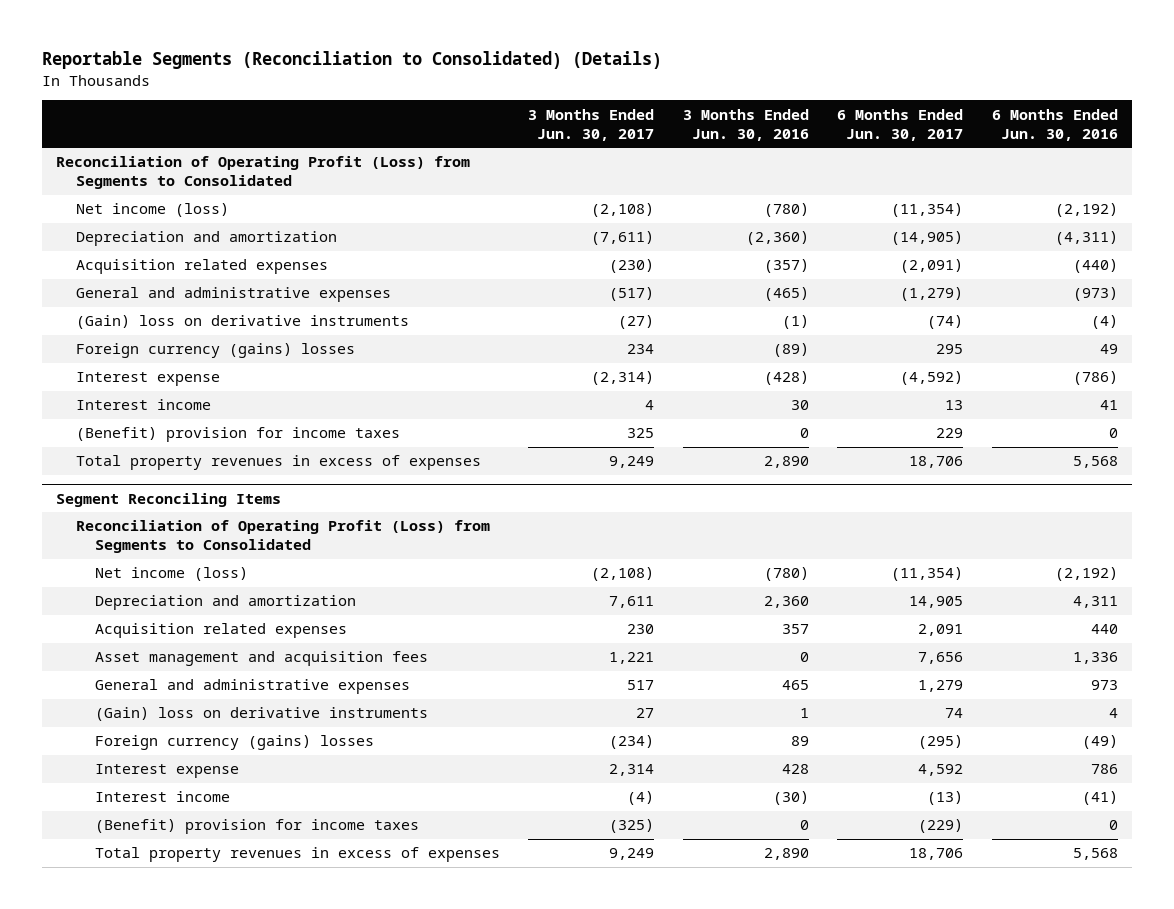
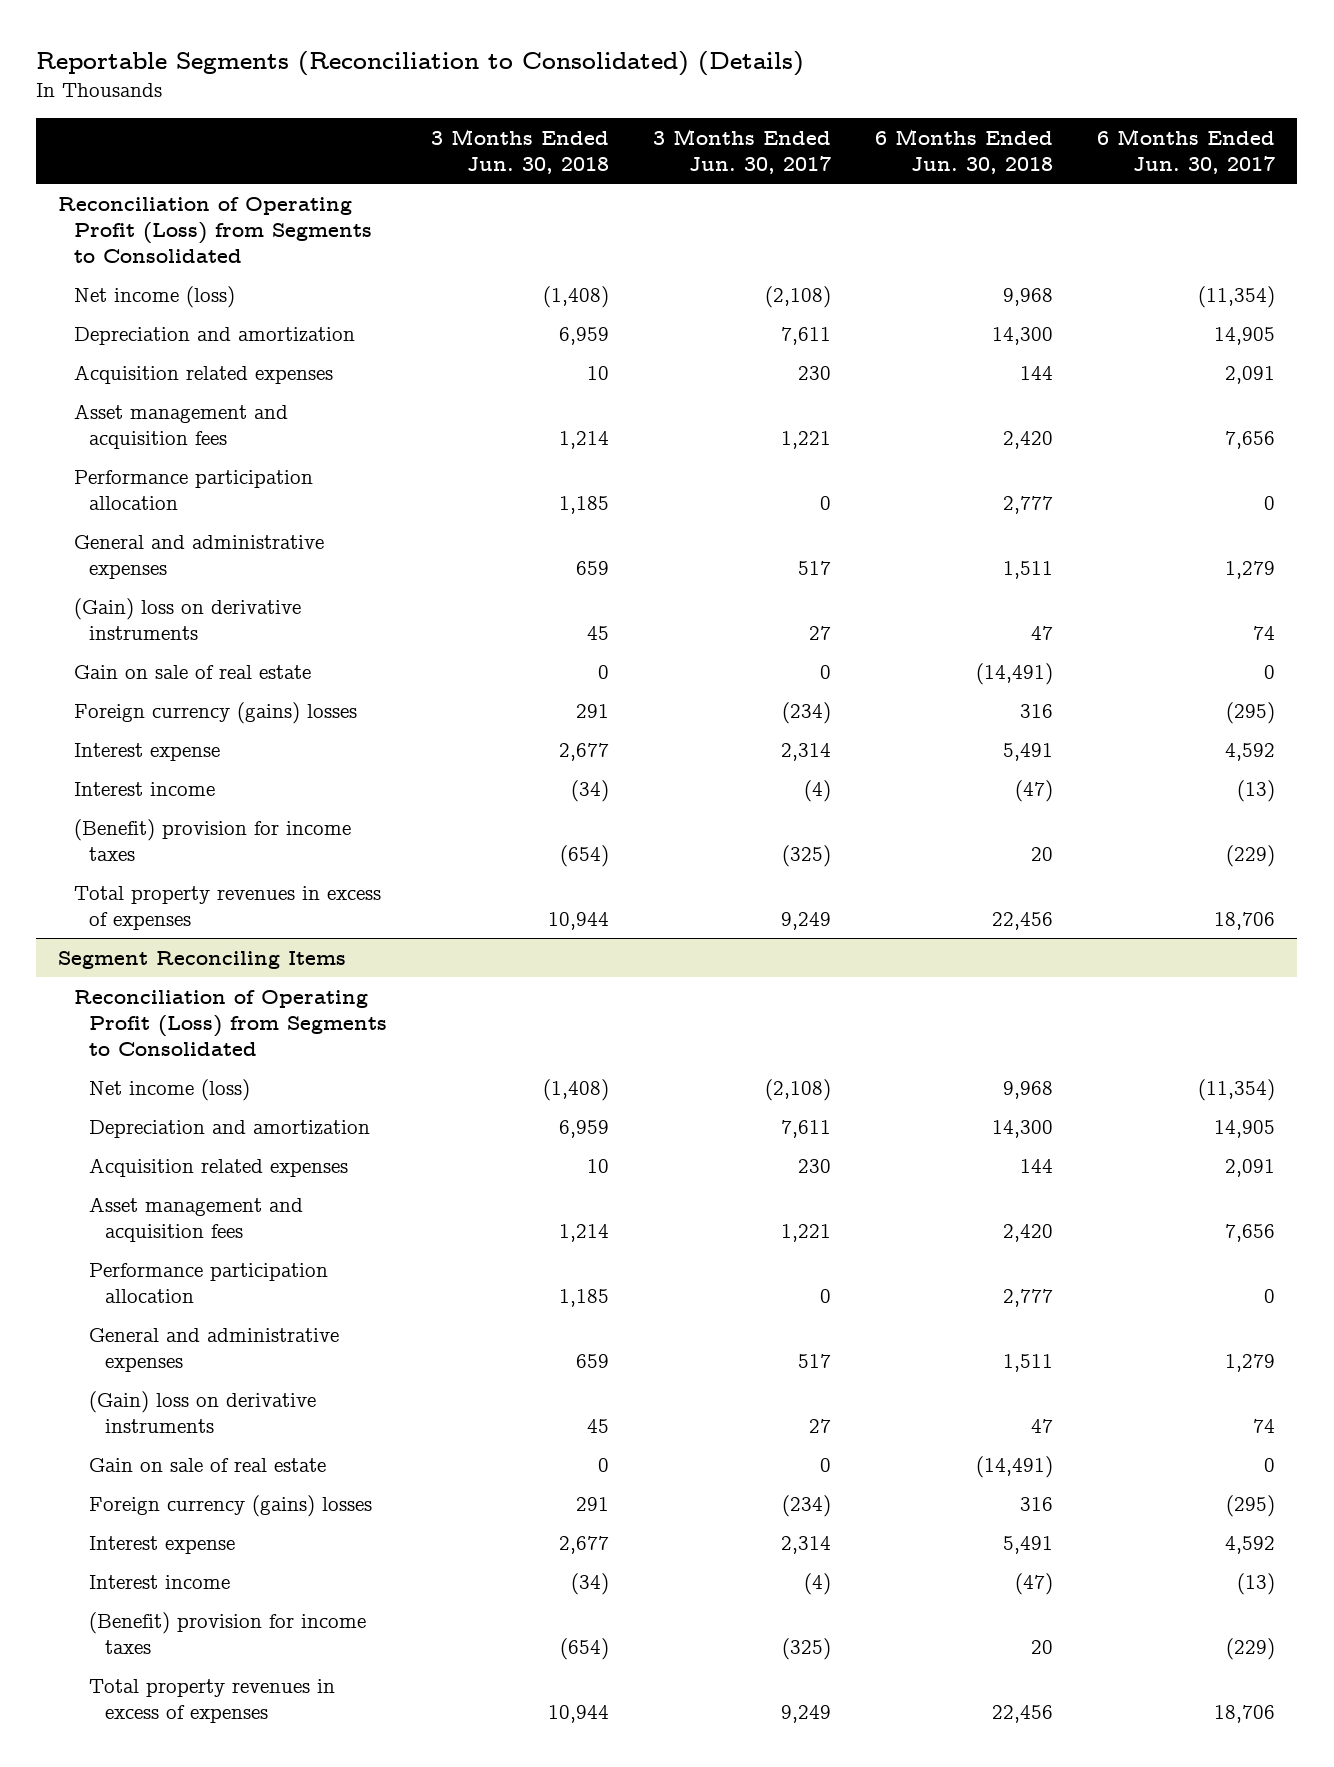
[682,108,809,141] 3 Months Ended Jun. 30, 2016 -> none
[991,108,1118,141] 6 Months Ended Jun. 30, 2016 -> none
none -> [431,129,610,175] 3 Months Ended Jun. 30, 2018
none -> [875,129,1054,175] 6 Months Ended Jun. 30, 2018
[591,231,655,246] (7,611) -> [781,326,832,345] 7,611
[891,231,964,246] (14,905) -> [1214,326,1276,345] 14,905
[609,259,655,274] (230) -> [798,365,832,380] 230
[900,259,964,274] (2,091) -> [1225,365,1276,384] 2,091
none -> [73,403,288,449] Asset management and acquisition fees
none -> [73,469,313,510] Performance participation allocation
[609,287,655,302] (517) -> [798,560,832,575] 517
[900,287,964,302] (1,279) -> [1225,560,1276,579] 1,279
[618,315,655,330] (27) -> [809,625,832,640] 27
[927,315,964,330] (74) -> [1253,625,1276,640] 74
none -> [73,664,311,679] Gain on sale of real estate
[627,344,655,355] 234 -> [782,701,832,724] (234)
[936,344,964,355] 295 -> [1226,701,1276,724] (295)
[591,371,655,386] (2,314) -> [781,742,832,761] 2,314
[900,371,964,386] (4,592) -> [1225,742,1276,761] 4,592
[645,400,655,411] 4 -> [804,779,832,802] (4)
[945,400,964,411] 13 -> [1237,779,1276,802] (13)
[627,428,655,439] 325 -> [782,844,832,867] (325)
[936,428,964,439] 229 -> [1226,844,1276,867] (229)
none -> [89,1262,329,1303] Performance participation allocation
none -> [89,1457,327,1472] Gain on sale of real estate

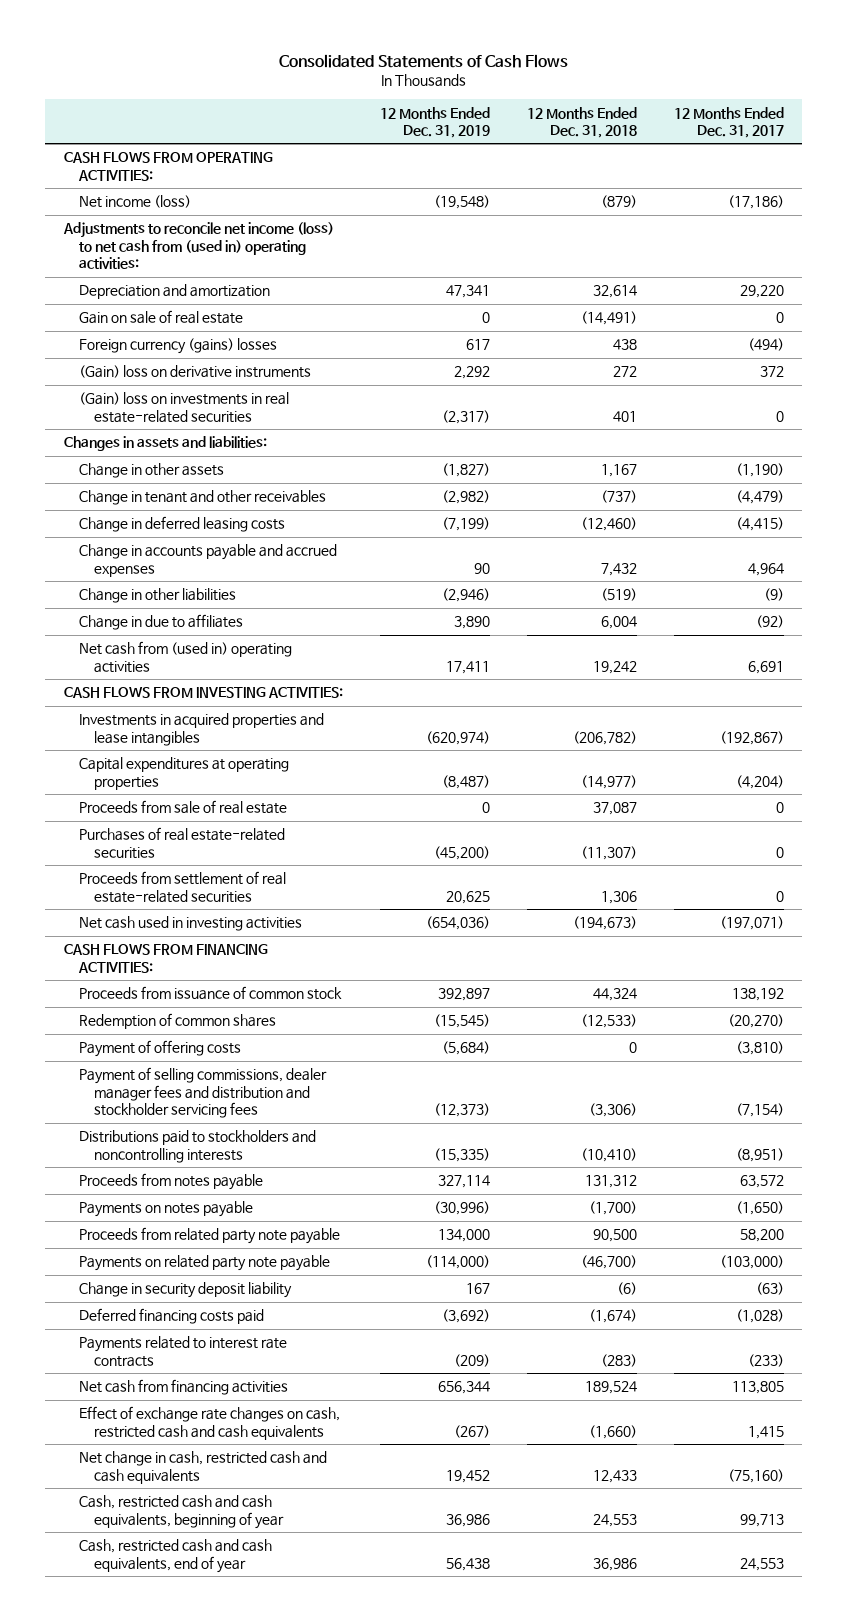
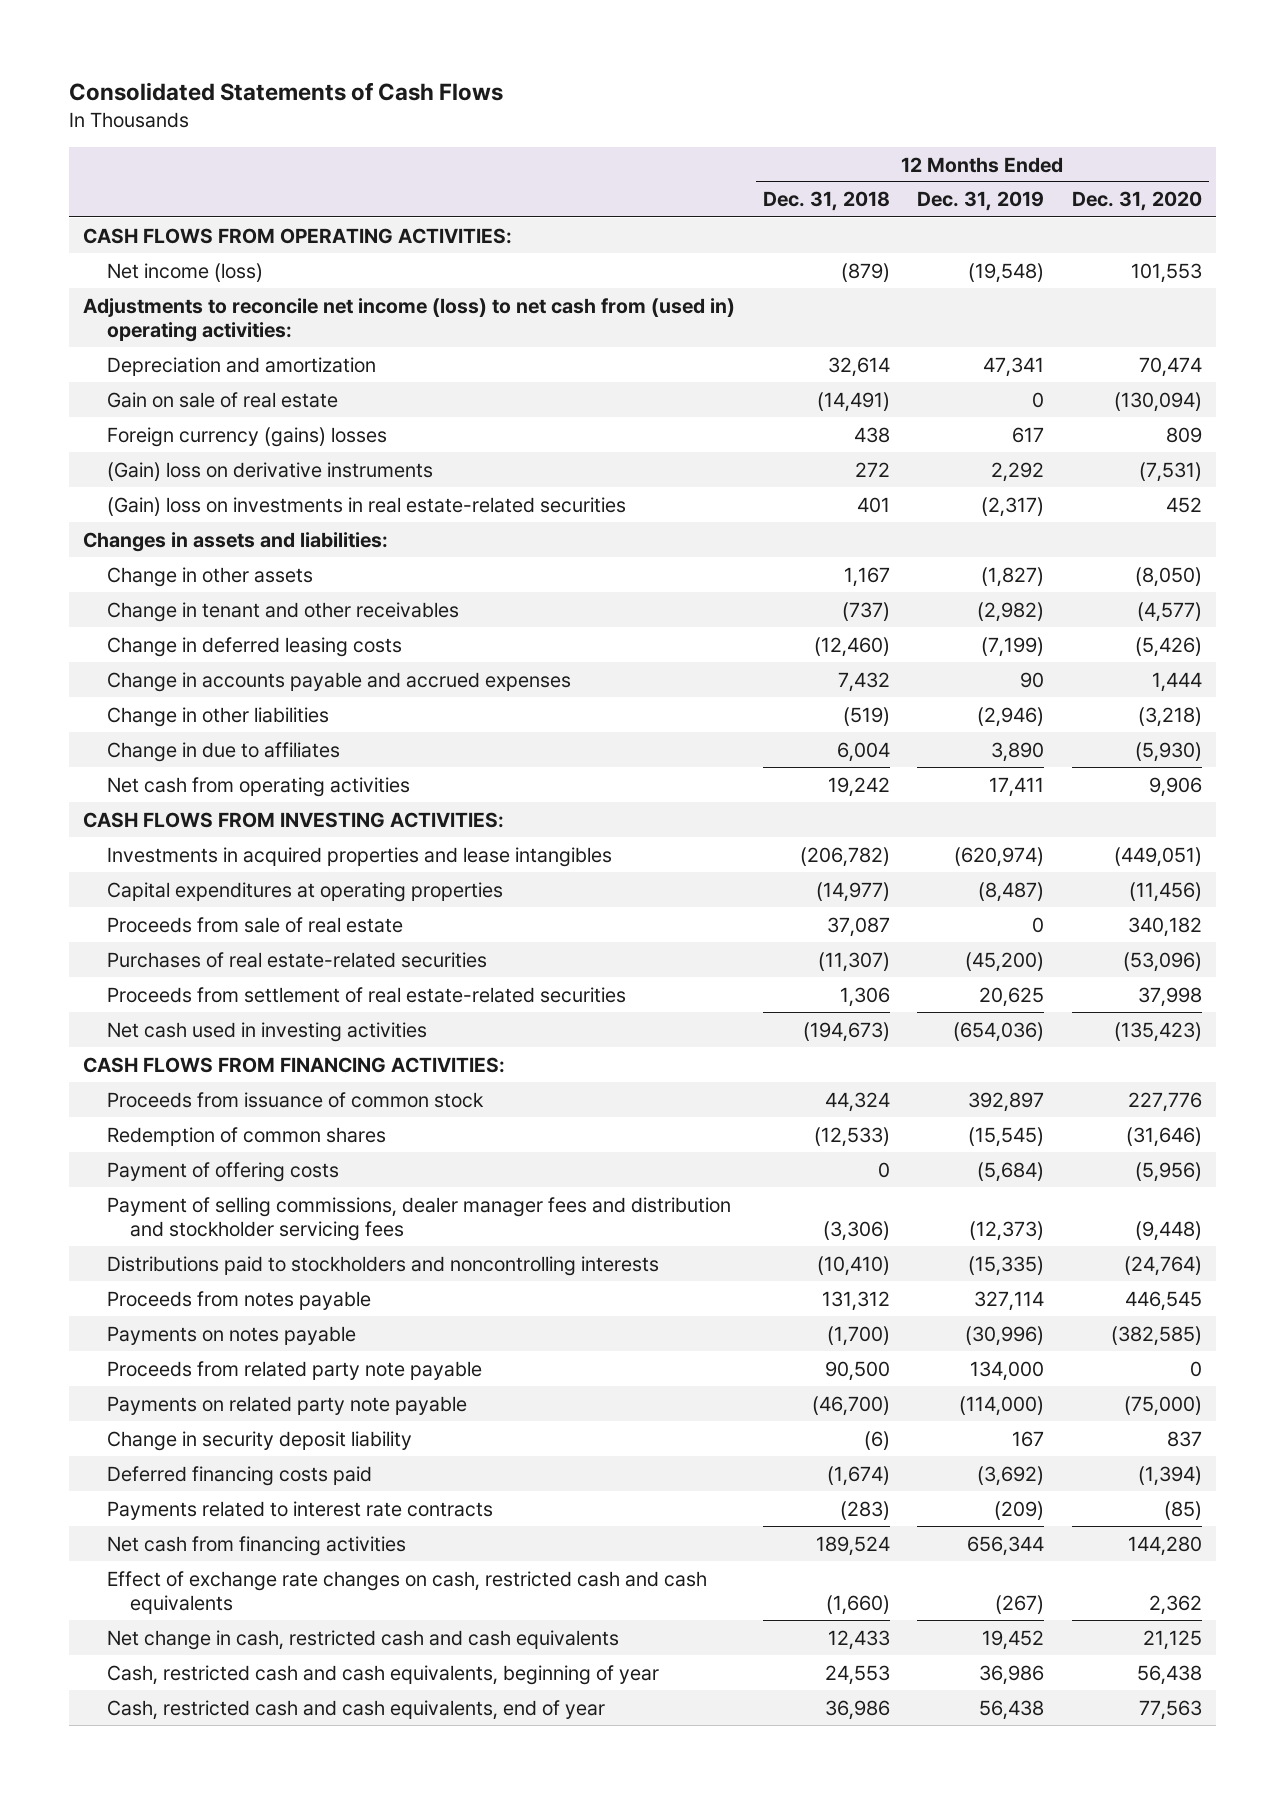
[673,106,784,138] 12 Months Ended Dec. 31, 2017 -> none
none -> [1072,191,1203,212] Dec. 31, 2020
[78,641,292,673] Net cash from (used in) operating activities -> [106,776,410,797] Net cash from operating activities

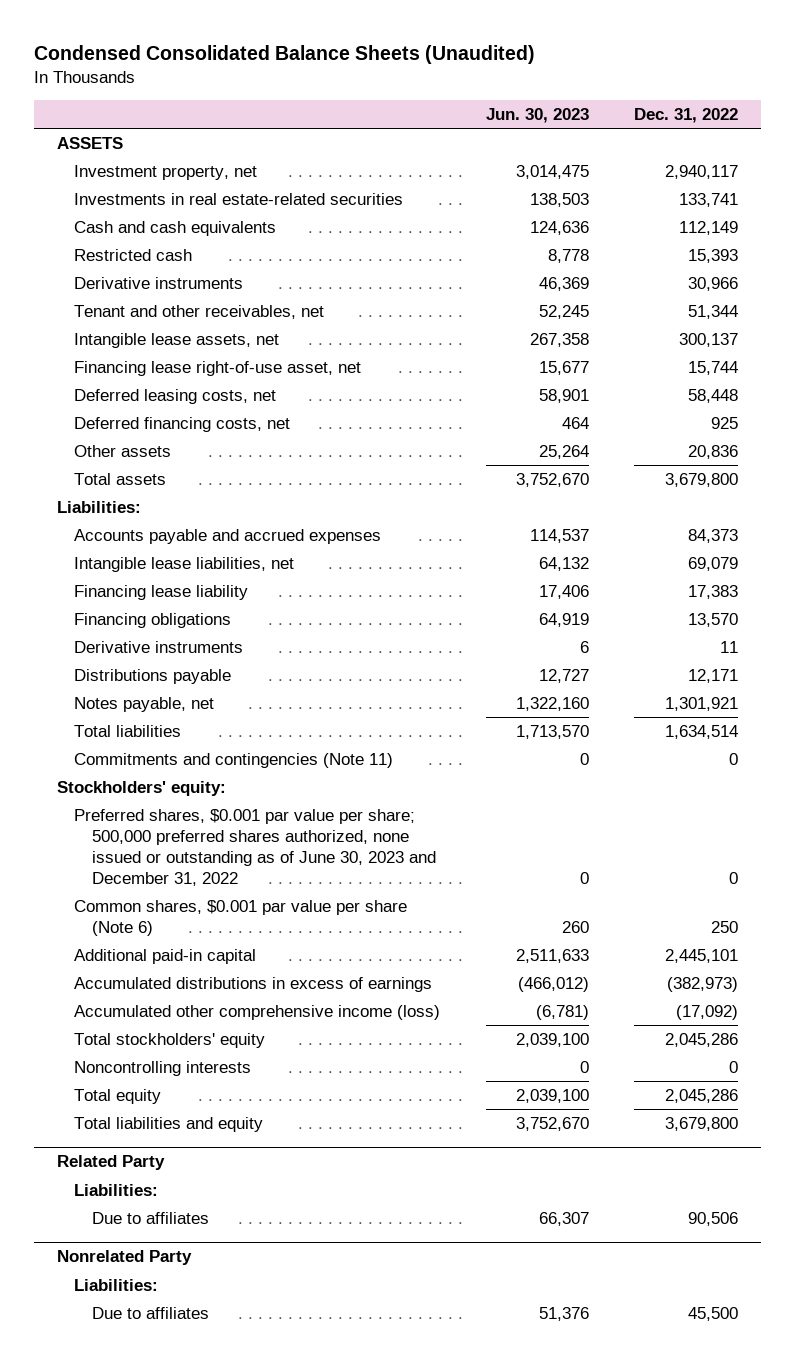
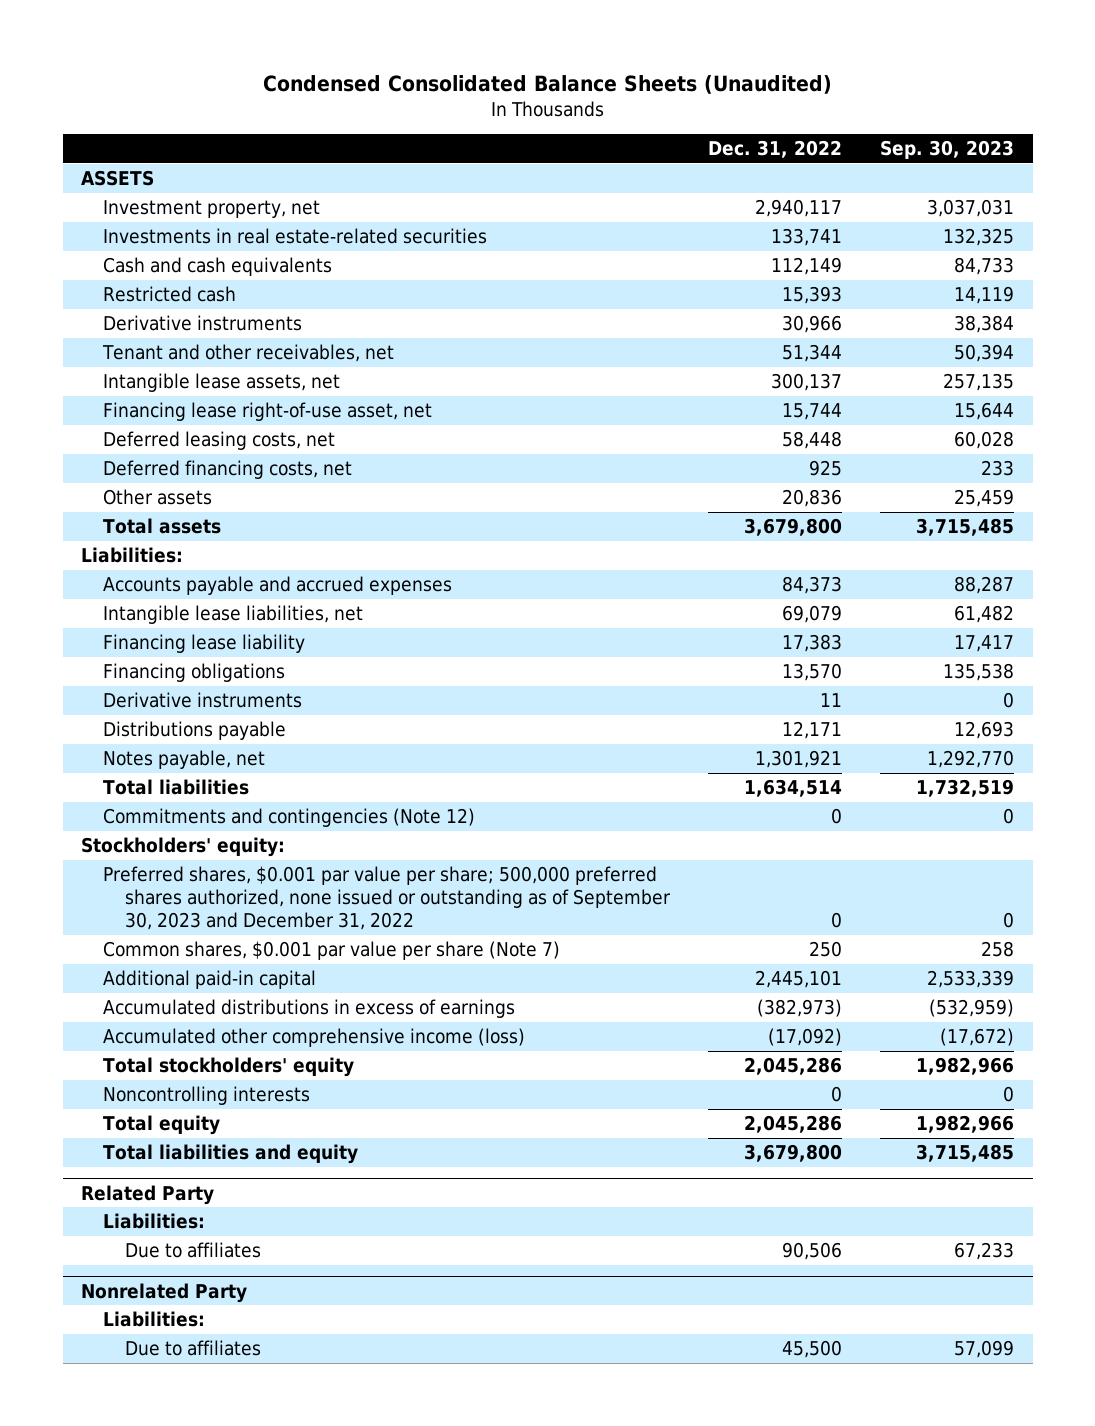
[485,107,589,123] Jun. 30, 2023 -> none
none -> [879,140,1014,160] Sep. 30, 2023
[74,752,394,768] Commitments and contingencies (Note 11) -> [103,808,476,828] Commitments and contingencies (Note 12)
[74,808,436,887] Preferred shares, $0.001 par value per share; 500,000 preferred shares authorized, none issued or outstanding as of June 30, 2023 and December 31, 2022 -> [103,866,671,930] Preferred shares, $0.001 par value per share; 500,000 preferred shares authorized, none issued or outstanding as of September 30, 2023 and December 31, 2022
[74,899,408,936] Common shares, $0.001 par value per share (Note 6) -> [103,941,561,961] Common shares, $0.001 par value per share (Note 7)

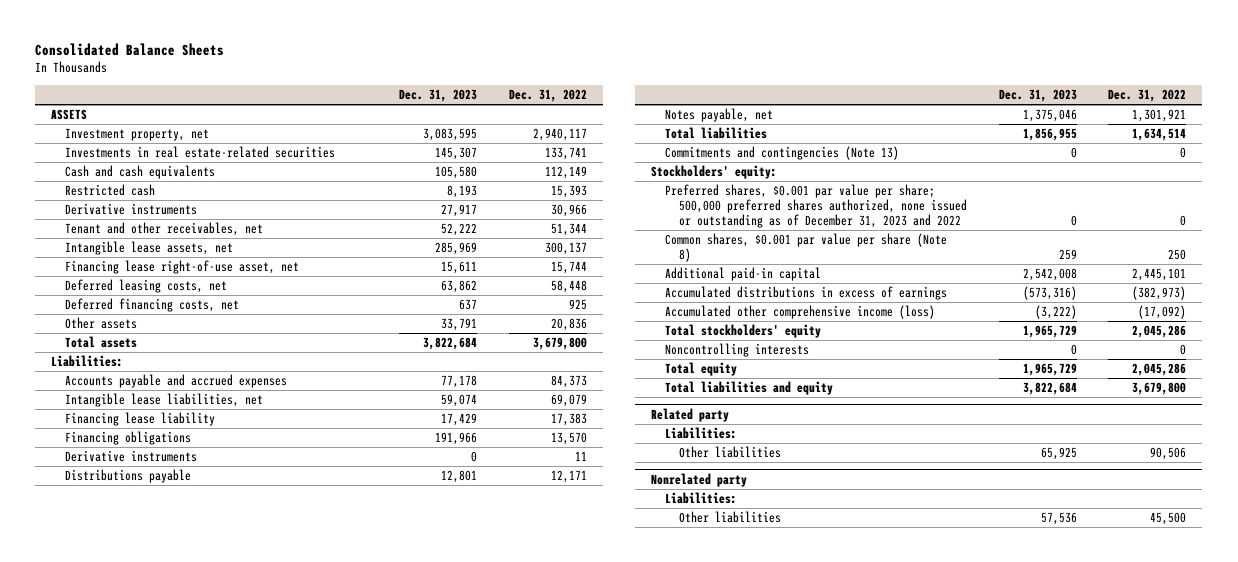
[262,75,832,95] Condensed Consolidated Balance Sheets (Unaudited) -> [35,43,225,57] Consolidated Balance Sheets
[879,140,1014,160] Sep. 30, 2023 -> none
none -> [399,89,478,103] Dec. 31, 2023
[103,808,476,828] Commitments and contingencies (Note 12) -> [664,145,899,160] Commitments and contingencies (Note 13)
[103,866,671,930] Preferred shares, $0.001 par value per share; 500,000 preferred shares authorized, none issued or outstanding as of September 30, 2023 and December 31, 2022 -> [664,183,967,229] Preferred shares, $0.001 par value per share; 500,000 preferred shares authorized, none issued or outstanding as of December 31, 2023 and 2022
[103,941,561,961] Common shares, $0.001 par value per share (Note 7) -> [664,232,947,263] Common shares, $0.001 par value per share (Note 8)
[81,1184,215,1205] Related Party -> [650,407,729,422] Related party
[124,1242,261,1259] Due to affiliates -> [678,445,781,458] Other liabilities
[81,1282,248,1303] Nonrelated Party -> [650,472,747,487] Nonrelated party
[124,1340,261,1357] Due to affiliates -> [678,510,781,523] Other liabilities

